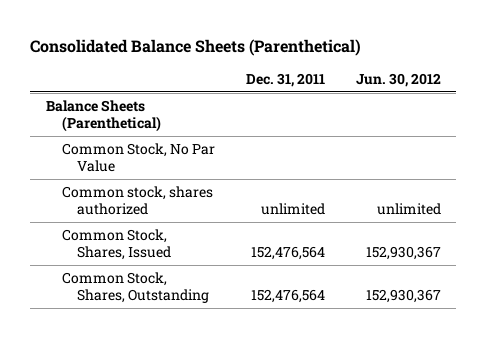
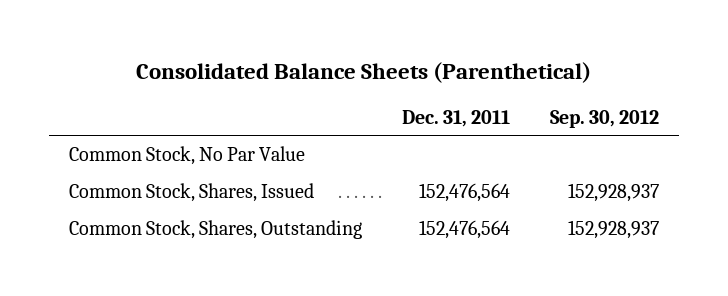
[355,72,441,87] Jun. 30, 2012 -> none
none -> [549,109,659,128] Sep. 30, 2012
[45,100,161,132] Balance Sheets (Parenthetical) -> none
[61,186,213,215] Common stock, shares authorized -> none

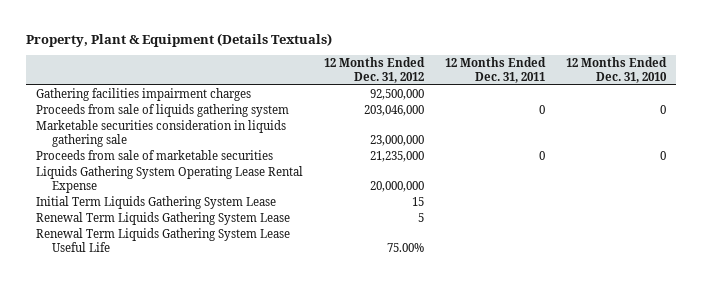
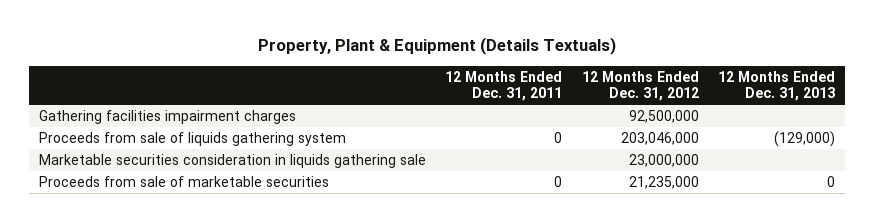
[565,57,667,83] 12 Months Ended Dec. 31, 2010 -> none
none -> [718,70,836,102] 12 Months Ended Dec. 31, 2013
[36,166,304,193] Liquids Gathering System Operating Lease Rental Expense -> none
[36,196,277,210] Initial Term Liquids Gathering System Lease -> none
[36,212,291,226] Renewal Term Liquids Gathering System Lease -> none
[36,228,291,252] Renewal Term Liquids Gathering System Lease Useful Life -> none

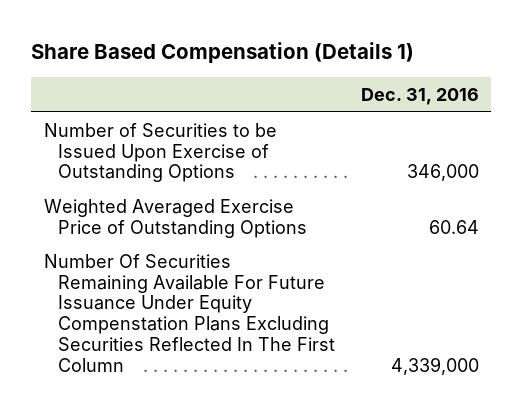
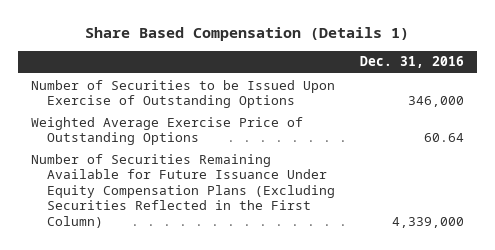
[44,198,307,238] Weighted Averaged Exercise Price of Outstanding Options -> [30,116,303,146] Weighted Average Exercise Price of Outstanding Options
[44,253,335,373] Number Of Securities Remaining Available For Future Issuance Under Equity Compenstation Plans Excluding Securities Reflected In The First Column -> [30,153,335,228] Number of Securities Remaining Available for Future Issuance Under Equity Compensation Plans (Excluding Securities Reflected in the First Column)

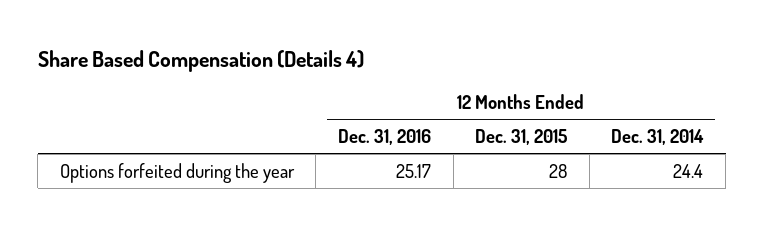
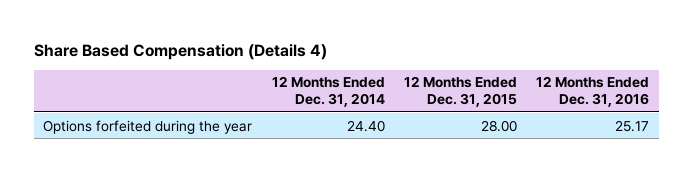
[549,163,568,178] 28 -> [480,119,517,132] 28.00
[673,163,704,178] 24.4 -> [346,119,385,132] 24.40

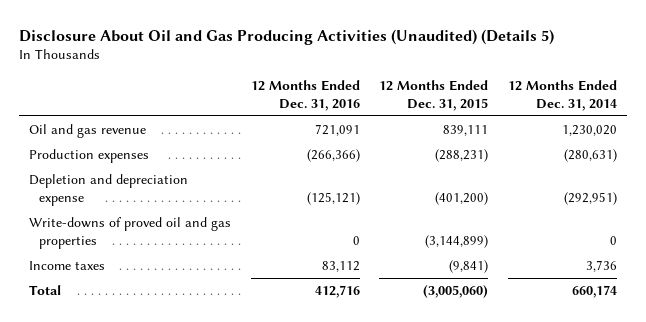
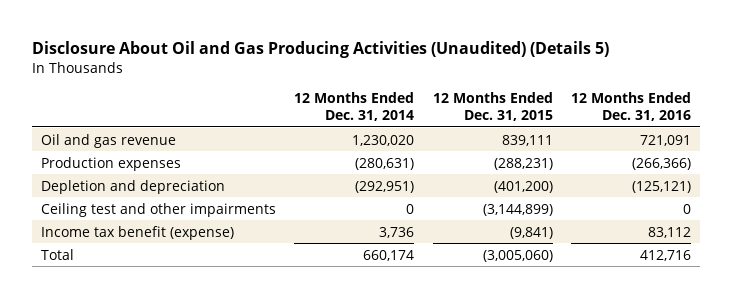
[28,173,188,206] Depletion and depreciation expense -> [41,179,226,194] Depletion and depreciation
[28,216,231,249] Write-downs of proved oil and gas properties -> [41,202,277,217] Ceiling test and other impairments
[28,260,105,270] Income taxes -> [41,225,235,240] Income tax benefit (expense)

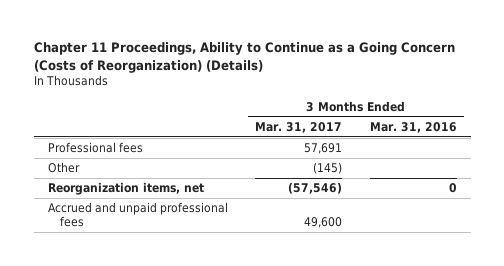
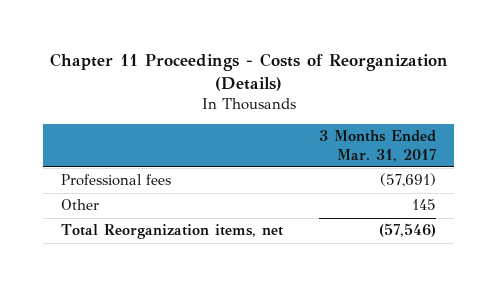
[33,41,455,73] Chapter 11 Proceedings, Ability to Continue as a Going Concern (Costs of Reorganization) (Details) -> [49,53,448,92] Chapter 11 Proceedings - Costs of Reorganization (Details)
[369,121,457,133] Mar. 31, 2016 -> none
[47,202,228,227] Accrued and unpaid professional fees -> none
[304,143,343,155] 57,691 -> [380,173,437,188] (57,691)
[313,162,343,175] (145) -> [412,199,437,211] 145
[47,182,204,196] Reorganization items, net -> [61,224,284,240] Total Reorganization items, net

